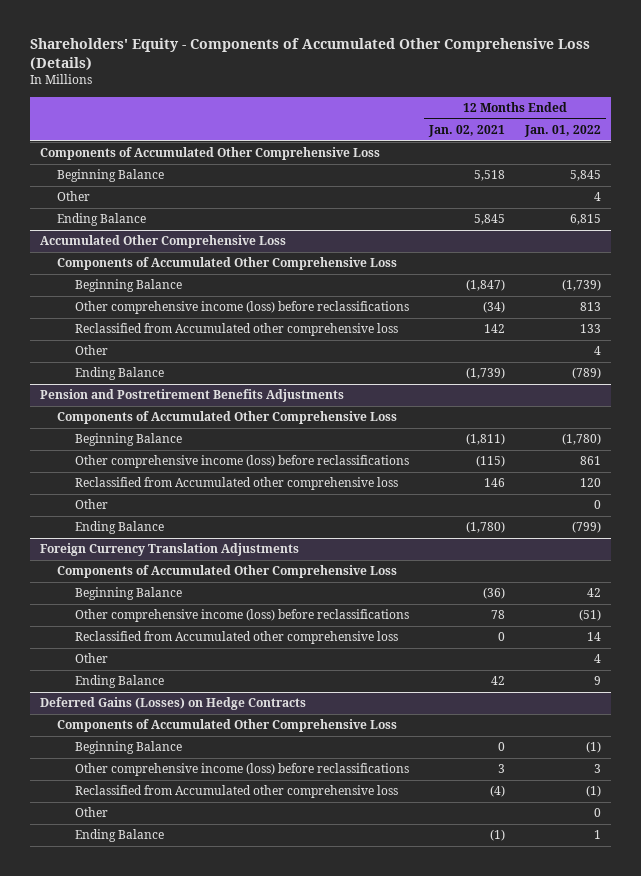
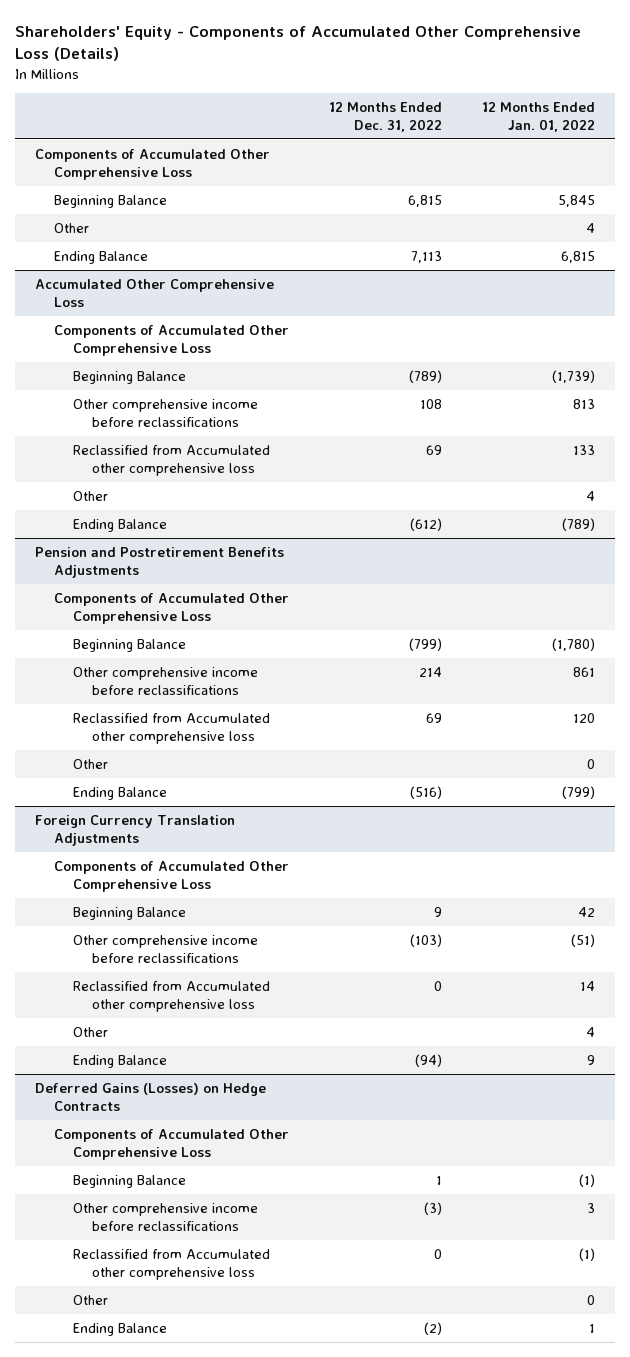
[427,125,505,138] Jan. 02, 2021 -> none
none -> [328,101,442,132] 12 Months Ended Dec. 31, 2022
[74,301,409,315] Other comprehensive income (loss) before reclassifications -> [73,398,259,427] Other comprehensive income before reclassifications
[74,455,409,469] Other comprehensive income (loss) before reclassifications -> [73,666,259,695] Other comprehensive income before reclassifications
[74,609,409,623] Other comprehensive income (loss) before reclassifications -> [73,934,259,963] Other comprehensive income before reclassifications
[74,763,409,777] Other comprehensive income (loss) before reclassifications -> [73,1202,259,1231] Other comprehensive income before reclassifications

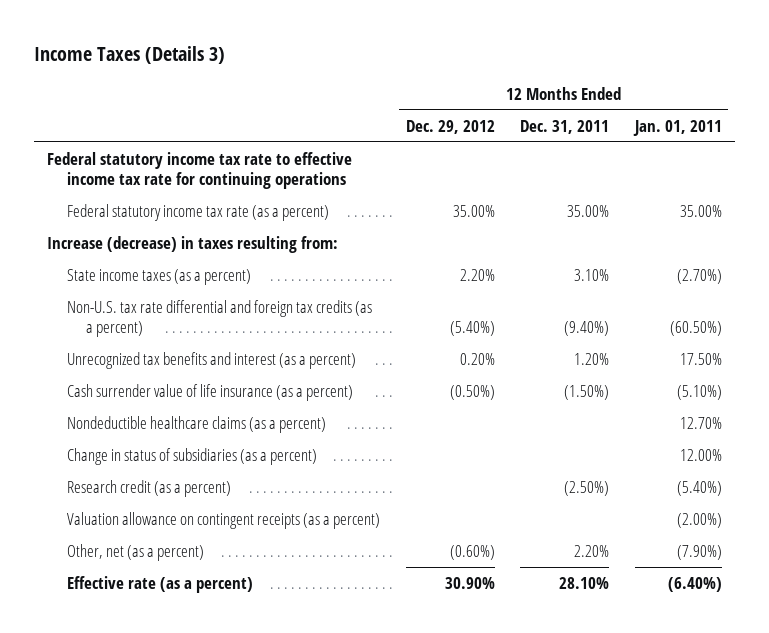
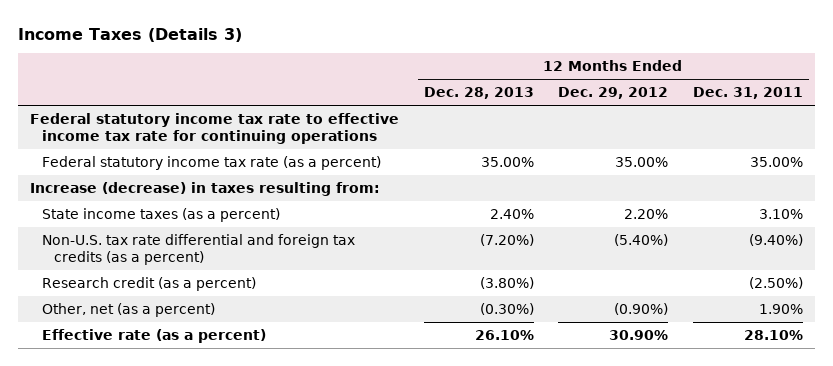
[632,119,722,136] Jan. 01, 2011 -> none
none -> [423,87,534,100] Dec. 28, 2013
[66,352,356,370] Unrecognized tax benefits and interest (as a percent) -> none
[66,384,353,402] Cash surrender value of life insurance (as a percent) -> none
[66,416,326,434] Nondeductible healthcare claims (as a percent) -> none
[66,448,317,466] Change in status of subsidiaries (as a percent) -> none
[66,512,380,530] Valuation allowance on contingent receipts (as a percent) -> none
[449,545,495,561] (0.60%) -> [614,302,669,315] (0.90%)
[574,545,610,558] 2.20% -> [758,303,803,314] 1.90%

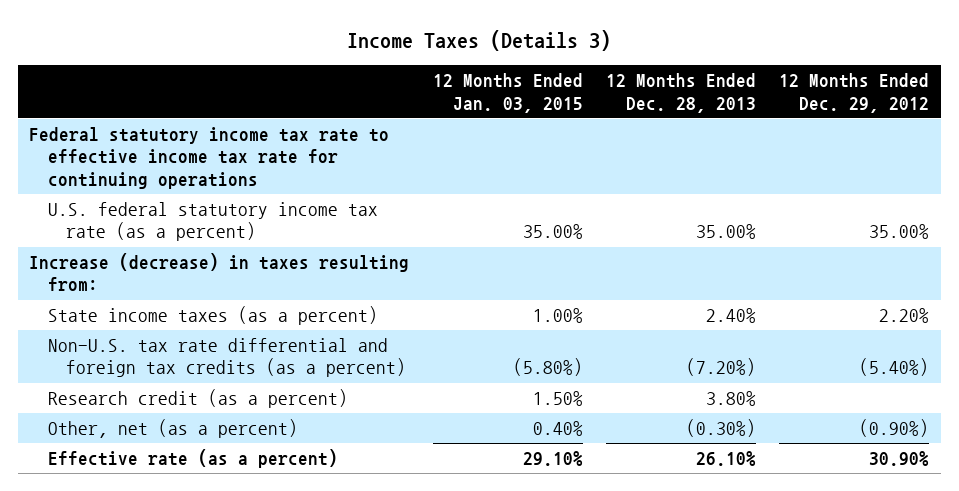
[692,87,803,100] Dec. 31, 2011 -> none
none -> [432,72,583,113] 12 Months Ended Jan. 03, 2015
[41,155,381,170] Federal statutory income tax rate (as a percent) -> [47,201,378,242] U.S. federal statutory income tax rate (as a percent)
[479,276,534,289] (3.80%) -> [705,390,756,406] 3.80%

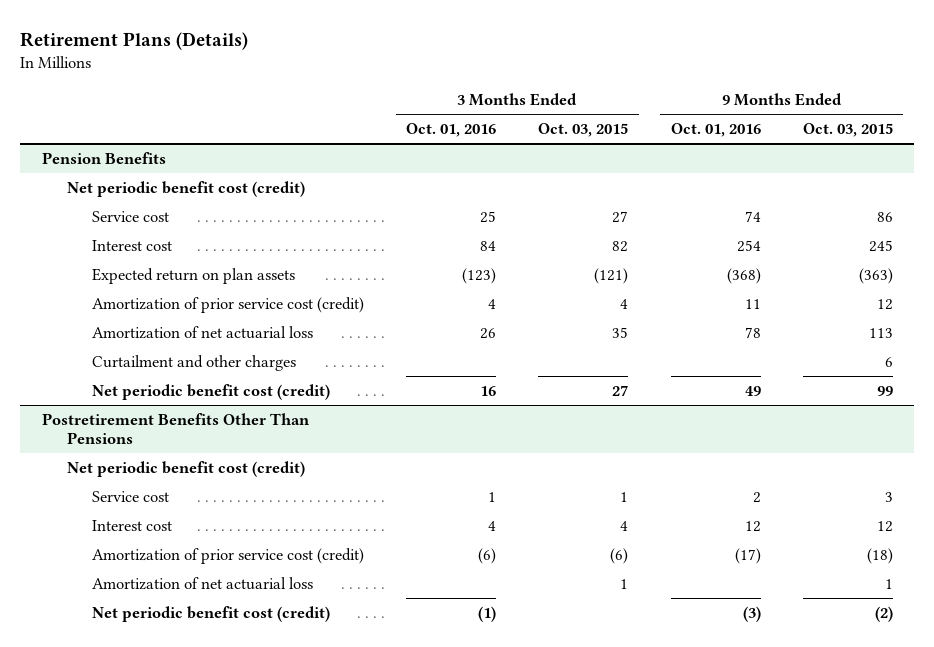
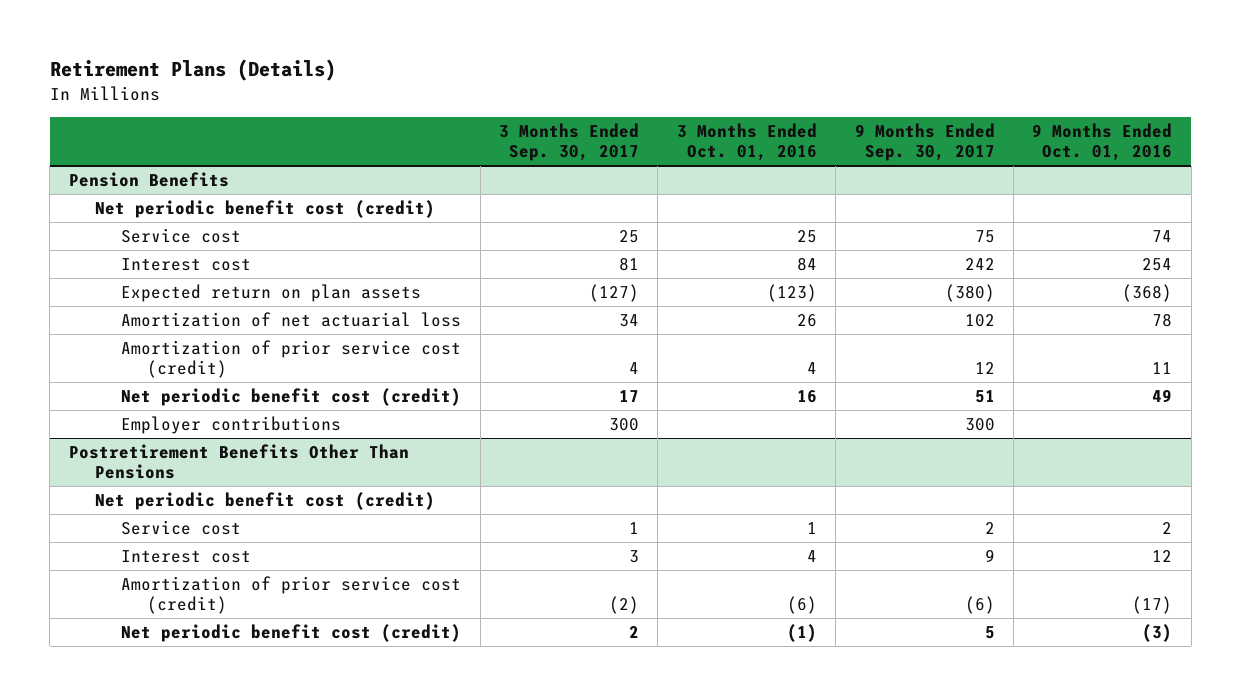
[538,123,629,138] Oct. 03, 2015 -> none
[802,123,893,138] Oct. 03, 2015 -> none
none -> [498,122,639,162] 3 Months Ended Sep. 30, 2017
none -> [854,122,995,162] 9 Months Ended Sep. 30, 2017
[92,355,297,372] Curtailment and other charges -> none
[92,297,365,314] Amortization of prior service cost (credit) -> [121,339,462,379] Amortization of prior service cost (credit)
none -> [121,415,342,434] Employer contributions
[92,577,314,591] Amortization of net actuarial loss -> none

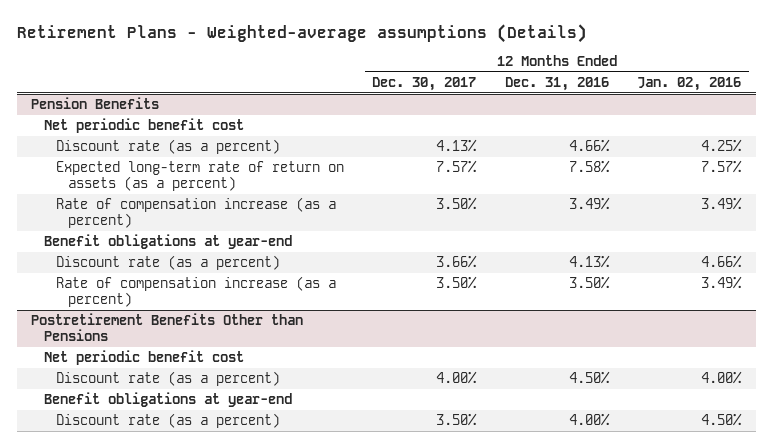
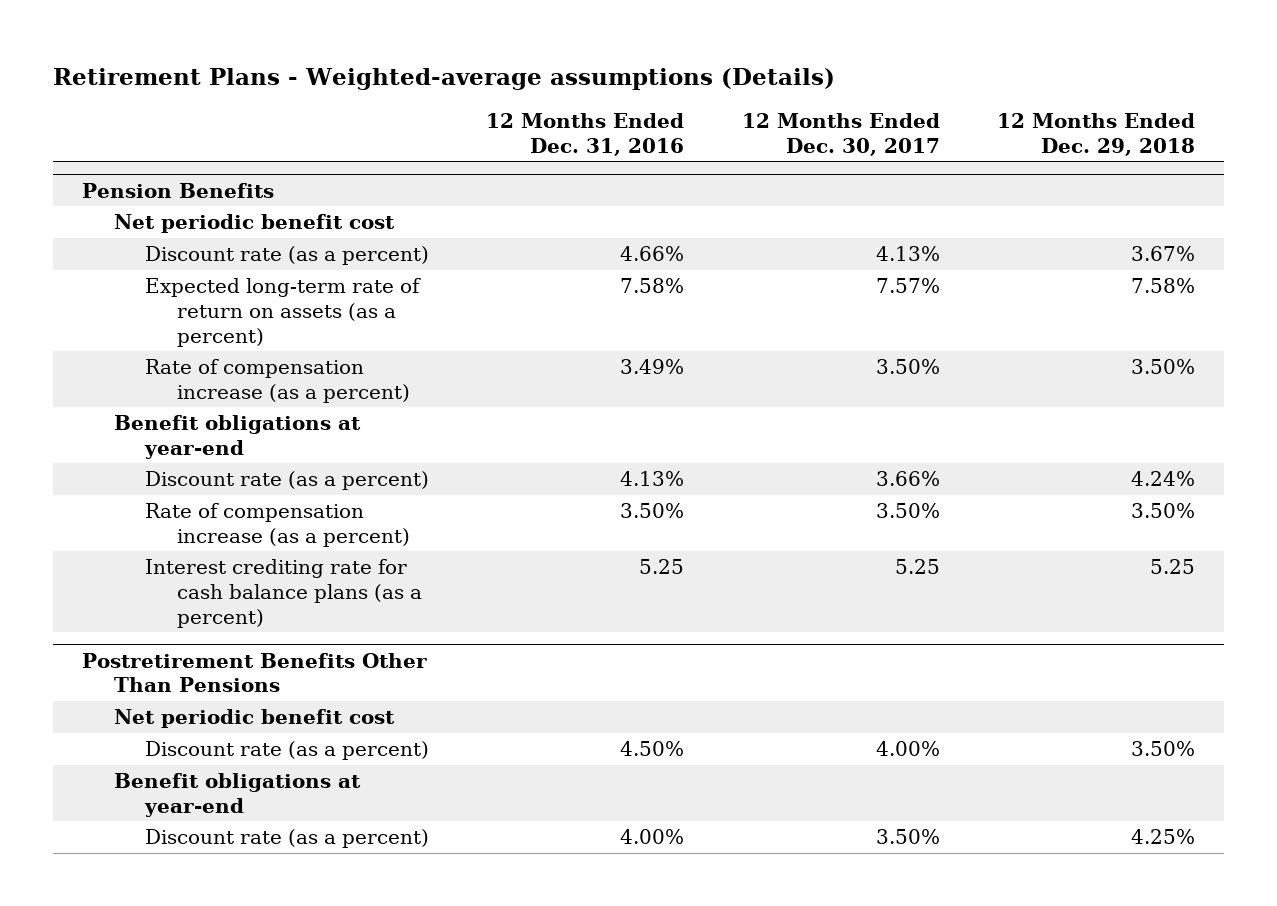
[637,76,742,91] Jan. 02, 2016 -> none
none -> [996,112,1195,156] 12 Months Ended Dec. 29, 2018
none -> [145,559,422,628] Interest crediting rate for cash balance plans (as a percent)
[31,312,304,342] Postretirement Benefits Other than Pensions -> [82,652,428,693] Postretirement Benefits Other Than Pensions

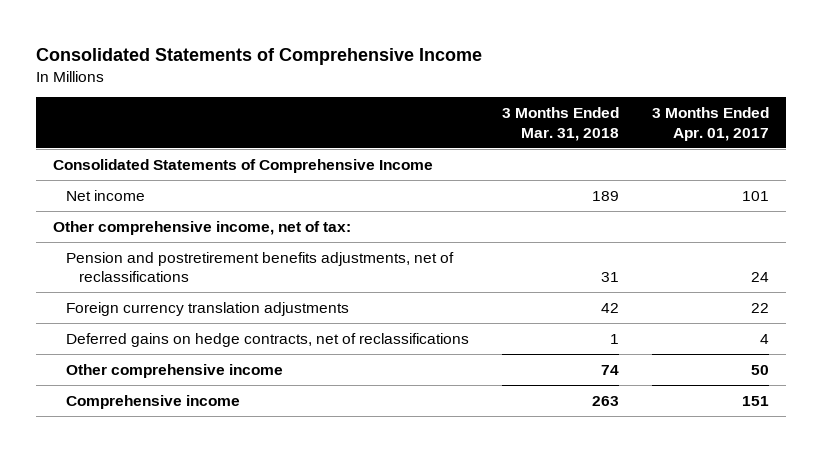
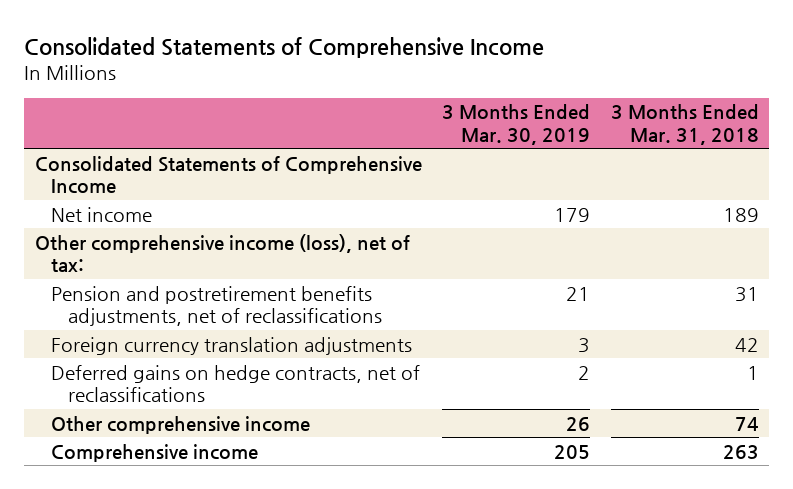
[652,107,770,141] 3 Months Ended Apr. 01, 2017 -> none
none -> [442,104,591,145] 3 Months Ended Mar. 30, 2019
[52,220,351,235] Other comprehensive income, net of tax: -> [34,233,410,273] Other comprehensive income (loss), net of tax:

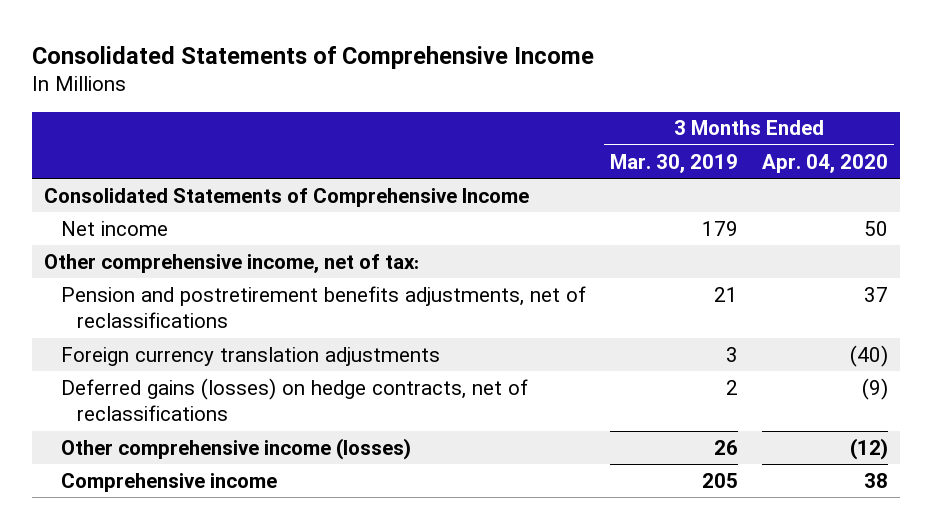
[610,104,759,145] 3 Months Ended Mar. 31, 2018 -> none
none -> [762,153,889,173] Apr. 04, 2020
[34,233,410,273] Other comprehensive income (loss), net of tax: -> [44,253,420,273] Other comprehensive income, net of tax:
[51,364,421,403] Deferred gains on hedge contracts, net of reclassifications -> [60,377,528,422] Deferred gains (losses) on hedge contracts, net of reclassifications
[51,415,311,434] Other comprehensive income -> [60,437,411,460] Other comprehensive income (losses)

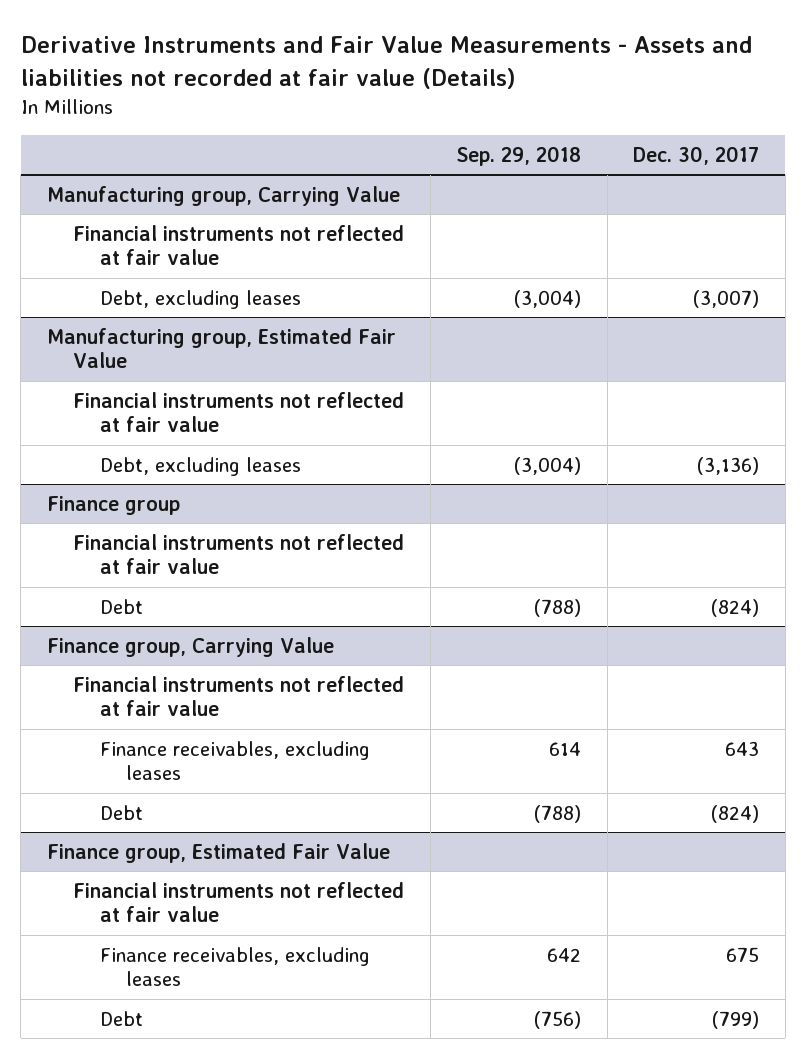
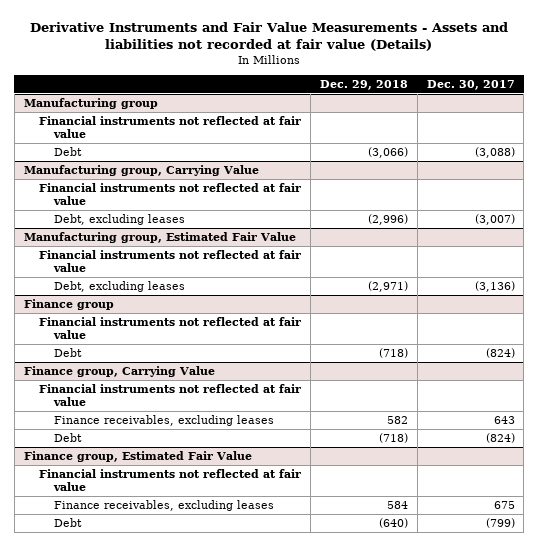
[456,145,582,166] Sep. 29, 2018 -> none
none -> [319,79,408,90] Dec. 29, 2018
none -> [23,97,158,109] Manufacturing group
none -> [38,115,301,139] Financial instruments not reflected at fair value
none -> [53,146,82,156] Debt

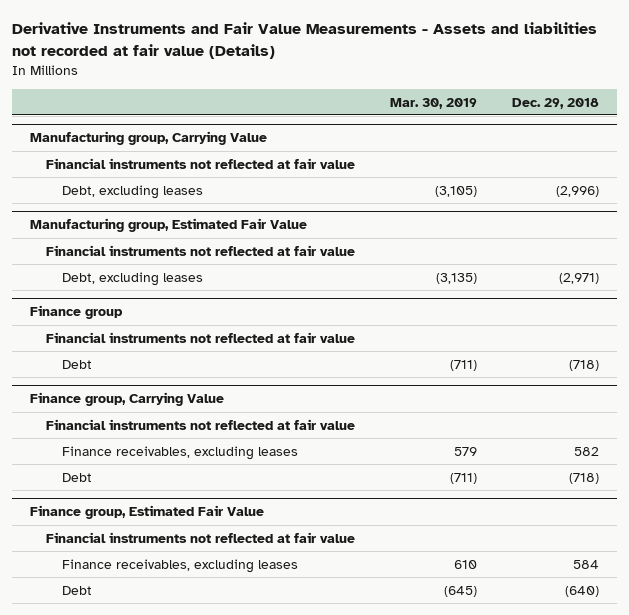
[426,79,515,90] Dec. 30, 2017 -> none
none -> [389,97,477,109] Mar. 30, 2019
[23,97,158,109] Manufacturing group -> none
[38,115,301,139] Financial instruments not reflected at fair value -> none
[53,146,82,156] Debt -> none

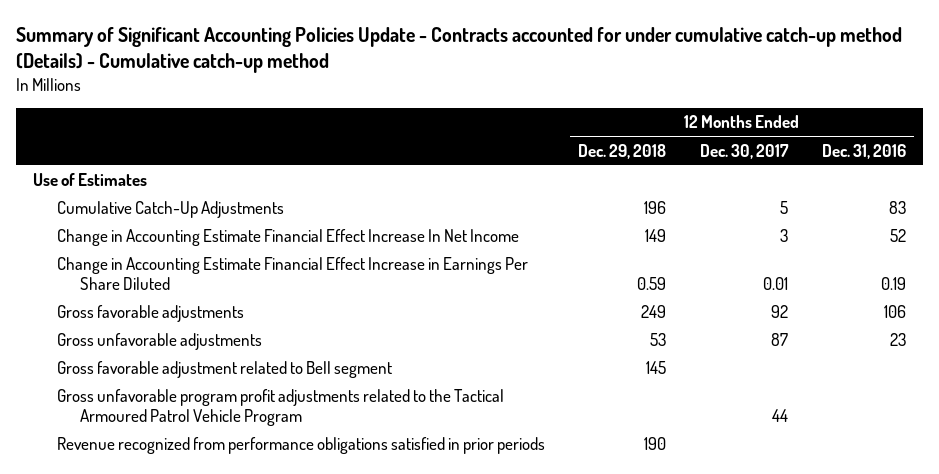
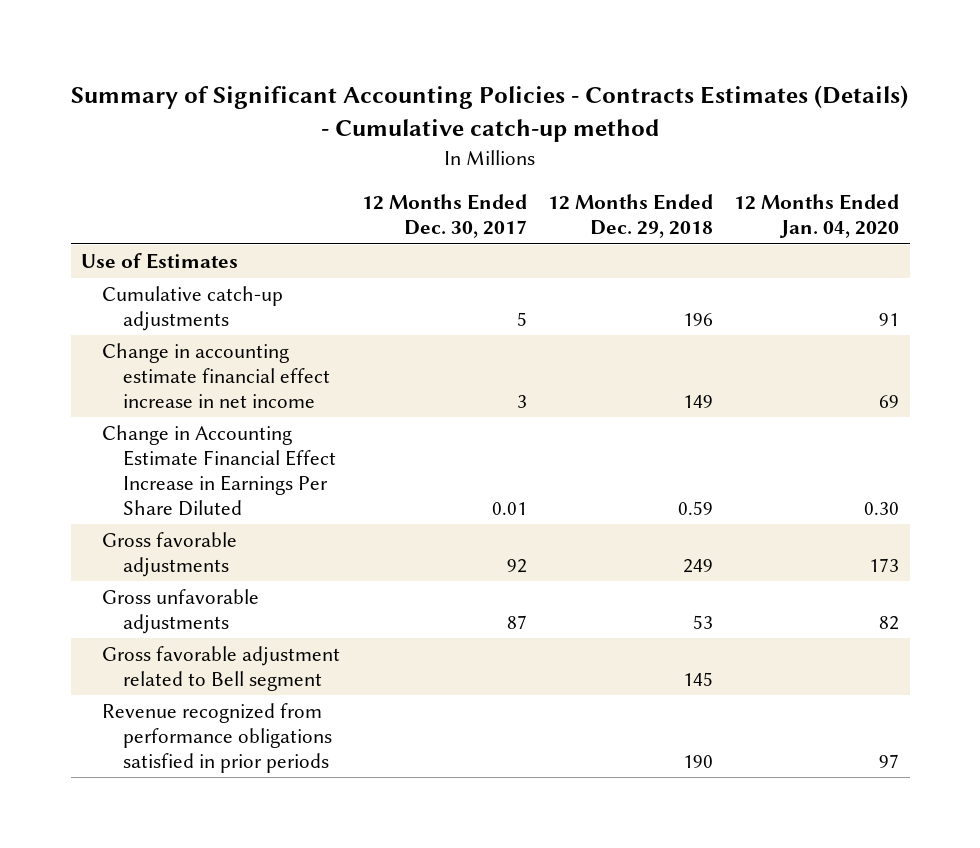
[16,27,903,74] Summary of Significant Accounting Policies Update - Contracts accounted for under cumulative catch-up method (Details) - Cumulative catch-up method -> [71,85,909,143] Summary of Significant Accounting Policies - Contracts Estimates (Details) - Cumulative catch-up method
[821,143,906,159] Dec. 31, 2016 -> none
none -> [734,194,900,239] 12 Months Ended Jan. 04, 2020
[56,201,284,219] Cumulative Catch-Up Adjustments -> [102,286,284,331] Cumulative catch-up adjustments
[56,229,519,247] Change in Accounting Estimate Financial Effect Increase In Net Income -> [102,343,331,408] Change in accounting estimate financial effect increase in net income
[56,389,504,426] Gross unfavorable program profit adjustments related to the Tactical Armoured Patrol Vehicle Program -> none

